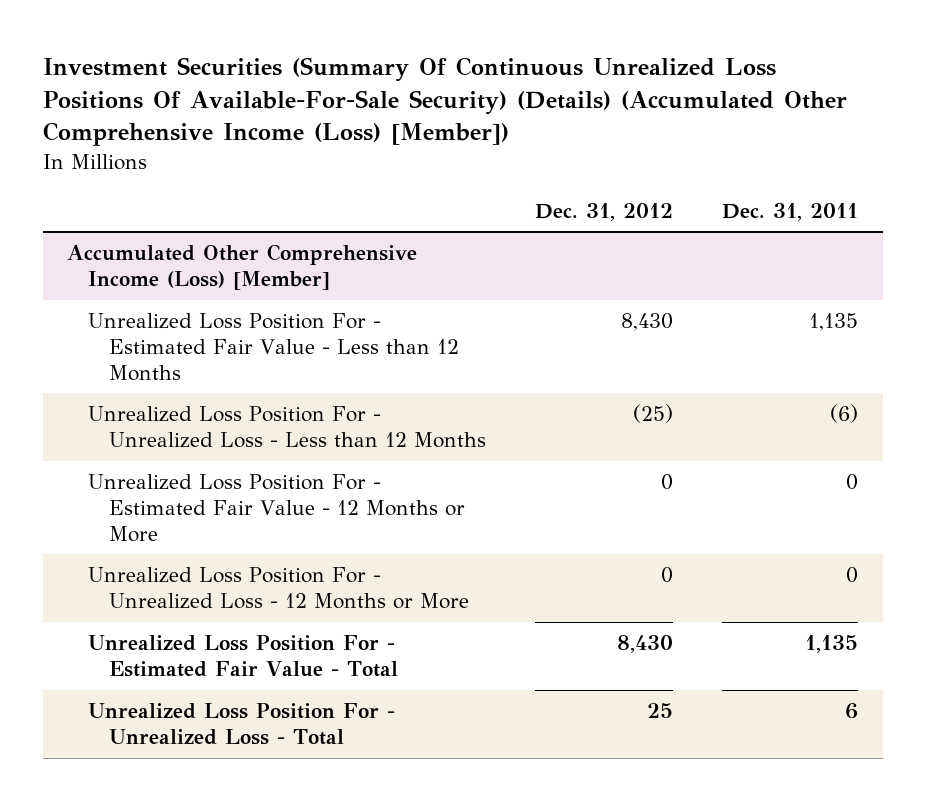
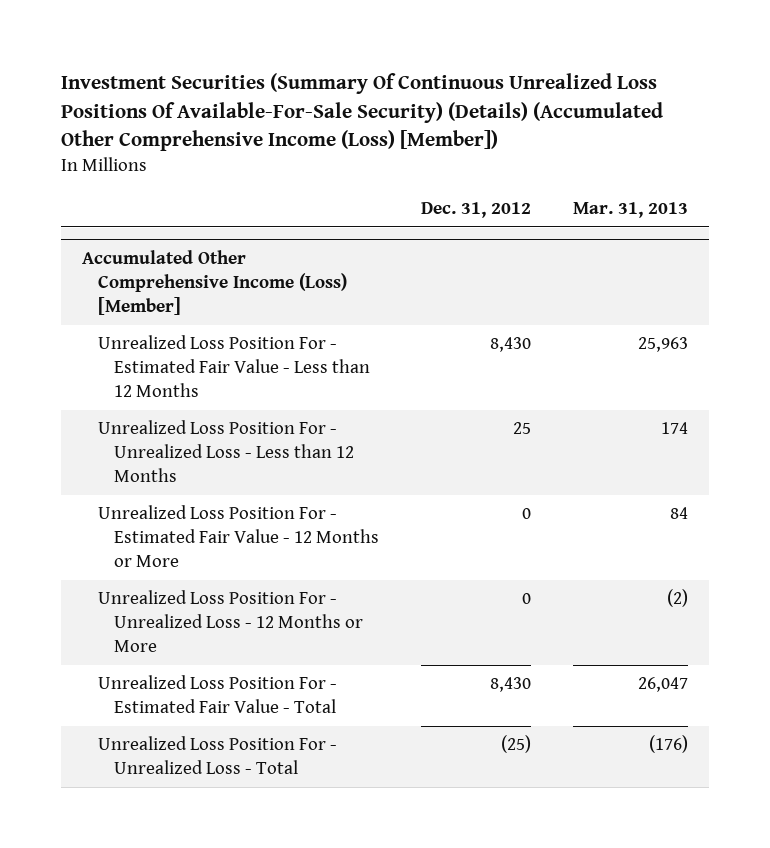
[722,202,859,221] Dec. 31, 2011 -> none
none -> [573,201,689,218] Mar. 31, 2013
[633,404,674,424] (25) -> [513,422,532,435] 25
[647,703,674,719] 25 -> [501,735,532,754] (25)

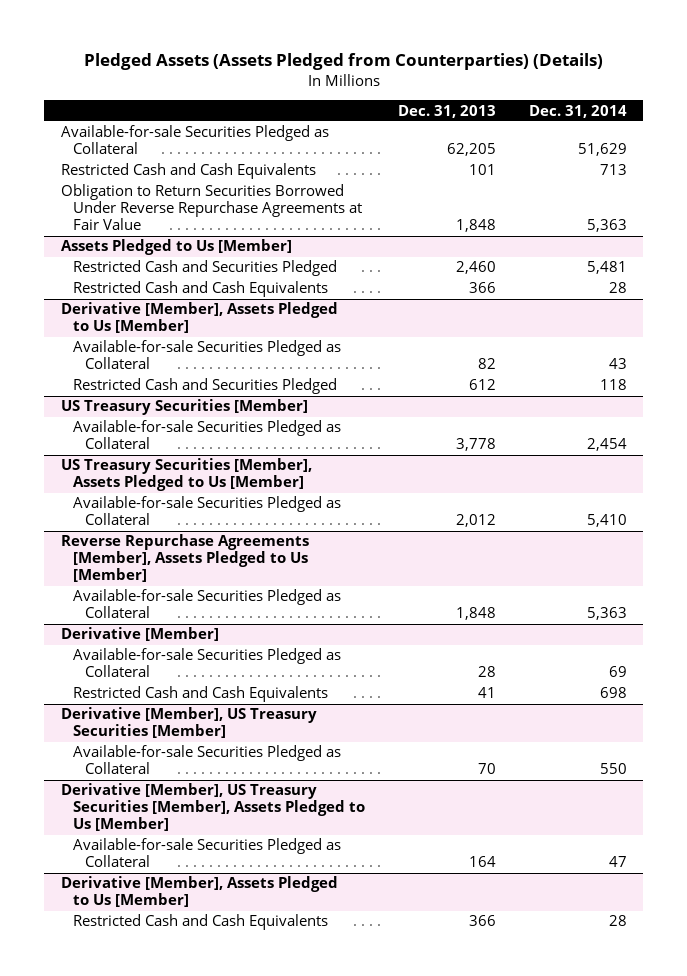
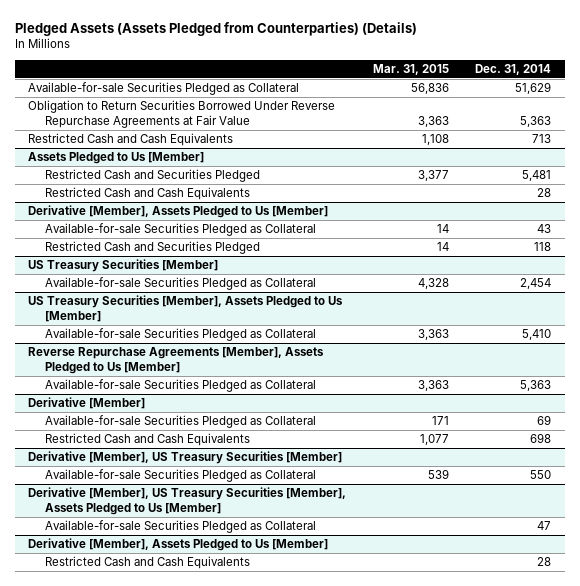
[397,104,496,118] Dec. 31, 2013 -> none
none -> [372,64,449,76] Mar. 31, 2015
[60,163,316,180] Restricted Cash and Cash Equivalents -> [28,133,234,147] Restricted Cash and Cash Equivalents

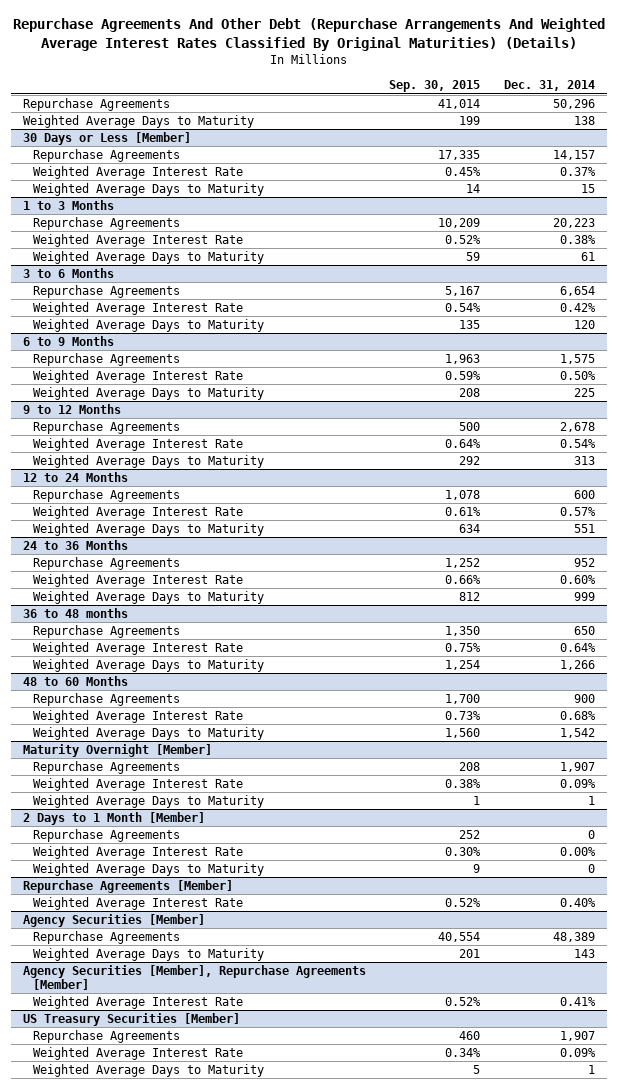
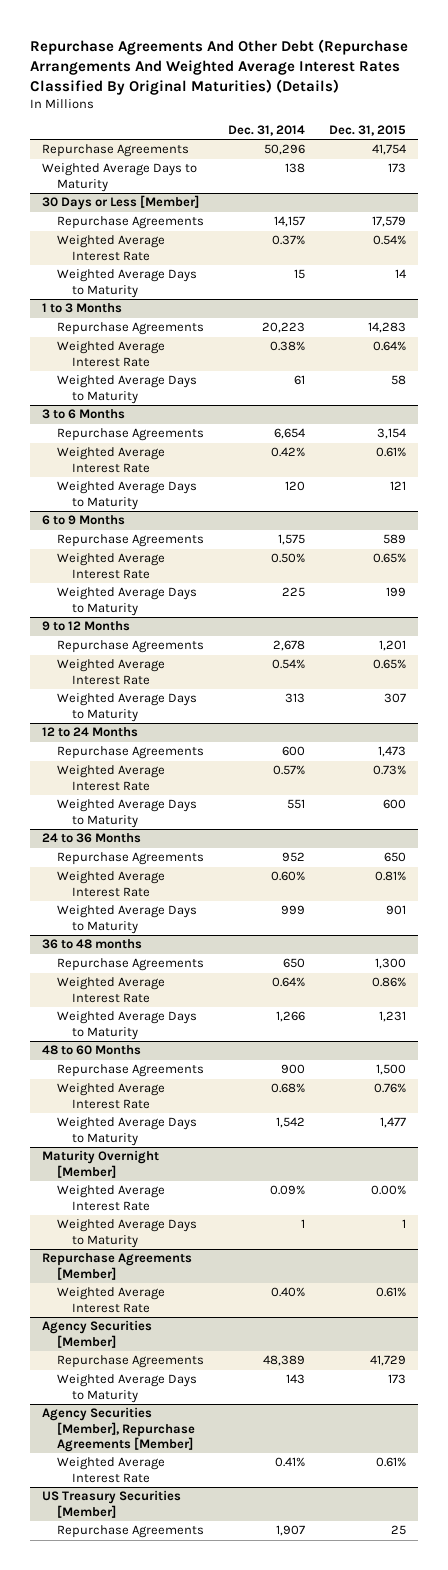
[389,80,481,93] Sep. 30, 2015 -> none
none -> [328,125,406,137] Dec. 31, 2015
[33,761,181,775] Repurchase Agreements -> none
[22,812,205,826] 2 Days to 1 Month [Member] -> none
[33,829,181,843] Repurchase Agreements -> none
[33,846,244,860] Weighted Average Interest Rate -> none
[33,863,265,877] Weighted Average Days to Maturity -> none
[33,1047,244,1061] Weighted Average Interest Rate -> none
[33,1064,265,1078] Weighted Average Days to Maturity -> none

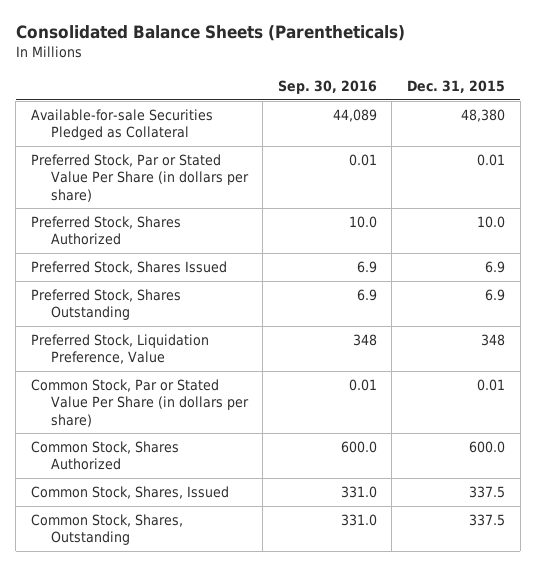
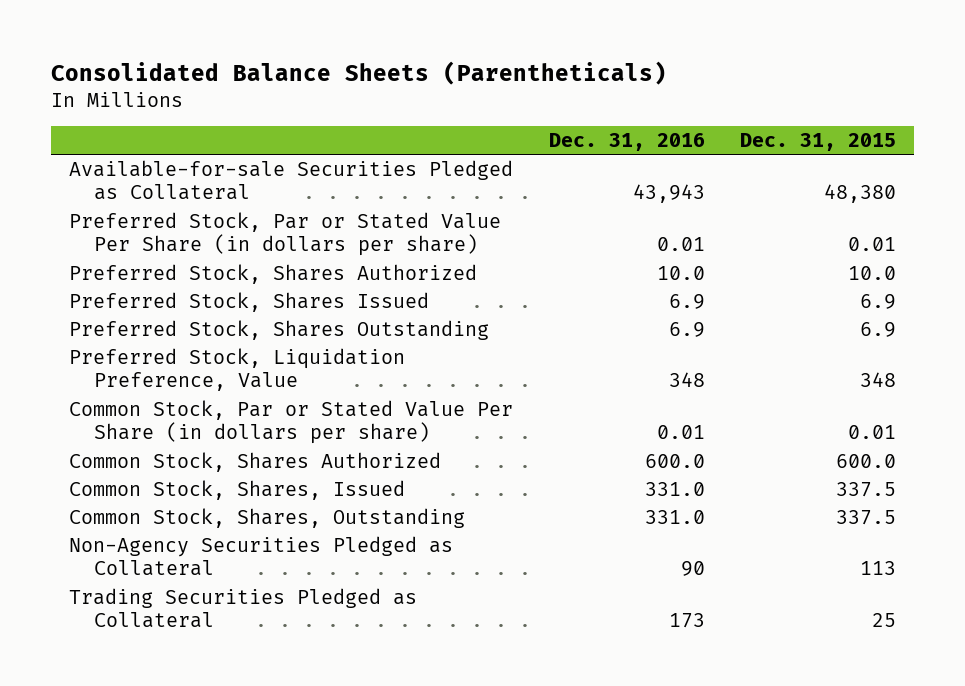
[277,79,377,94] Sep. 30, 2016 -> none
none -> [548,132,705,151] Dec. 31, 2016
none -> [68,535,453,577] Non-Agency Securities Pledged as Collateral
none -> [68,587,417,629] Trading Securities Pledged as Collateral

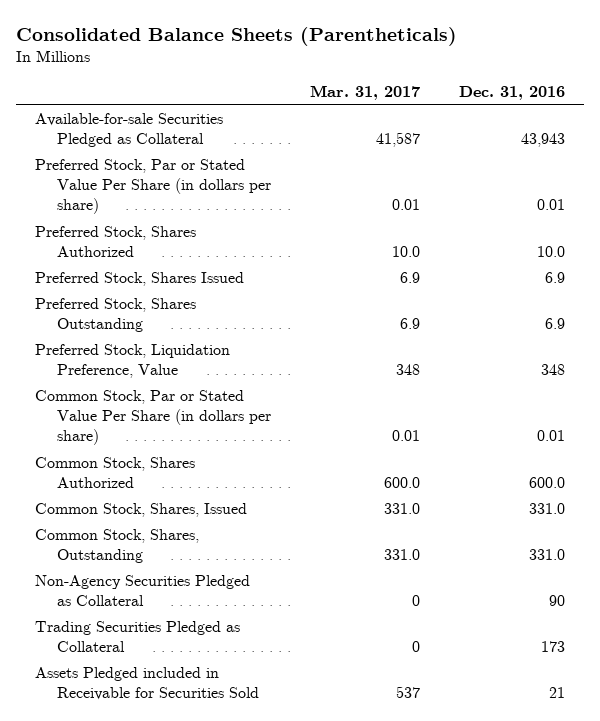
[740,132,897,151] Dec. 31, 2015 -> none
none -> [310,84,421,100] Mar. 31, 2017
none -> [35,666,260,700] Assets Pledged included in Receivable for Securities Sold

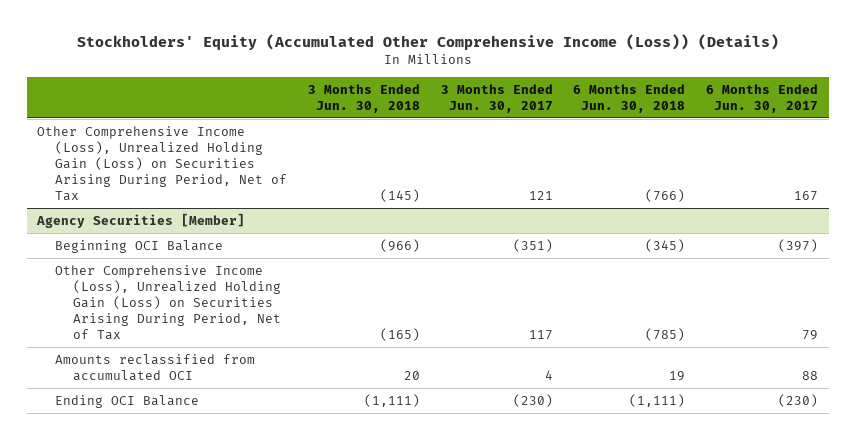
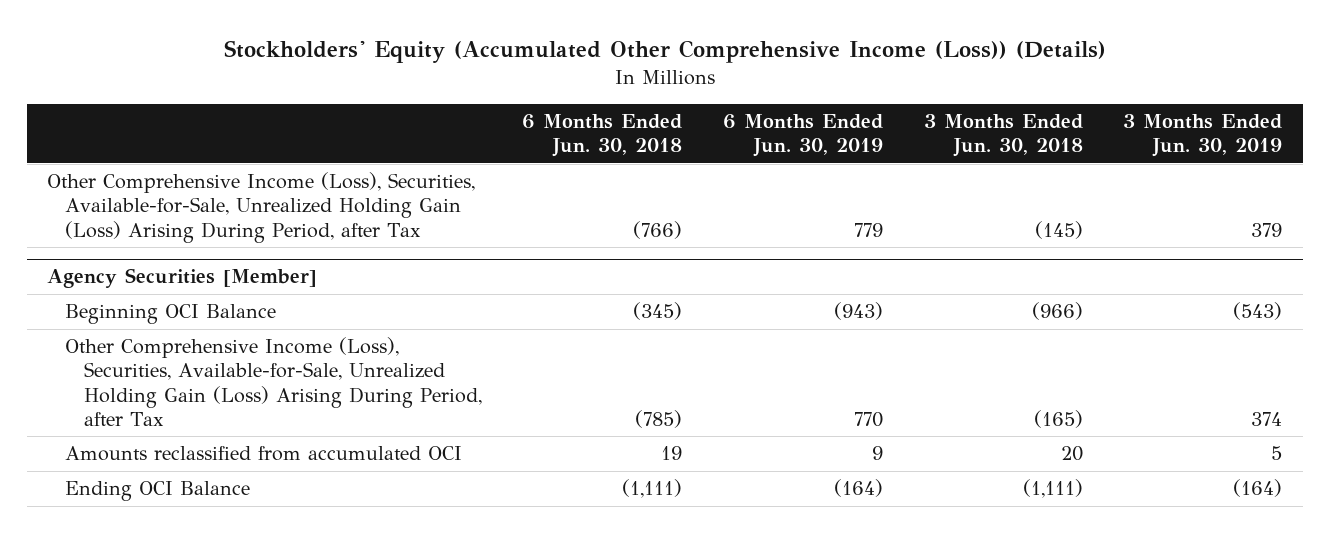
[440,83,553,113] 3 Months Ended Jun. 30, 2017 -> none
[706,83,819,113] 6 Months Ended Jun. 30, 2017 -> none
none -> [723,113,884,158] 6 Months Ended Jun. 30, 2019
none -> [1123,113,1283,158] 3 Months Ended Jun. 30, 2019
[37,126,288,201] Other Comprehensive Income (Loss), Unrealized Holding Gain (Loss) on Securities Arising During Period, Net of Tax -> [47,172,476,243] Other Comprehensive Income (Loss), Securities, Available-for-Sale, Unrealized Holding Gain (Loss) Arising During Period, after Tax
[55,265,281,340] Other Comprehensive Income (Loss), Unrealized Holding Gain (Loss) on Securities Arising During Period, Net of Tax -> [65,337,482,427] Other Comprehensive Income (Loss), Securities, Available-for-Sale, Unrealized Holding Gain (Loss) Arising During Period, after Tax

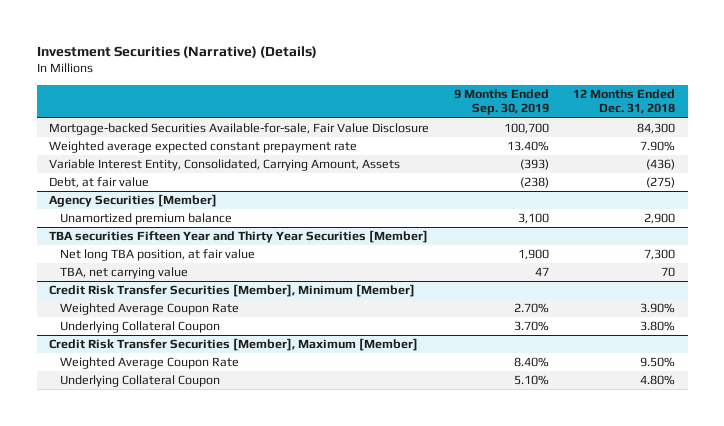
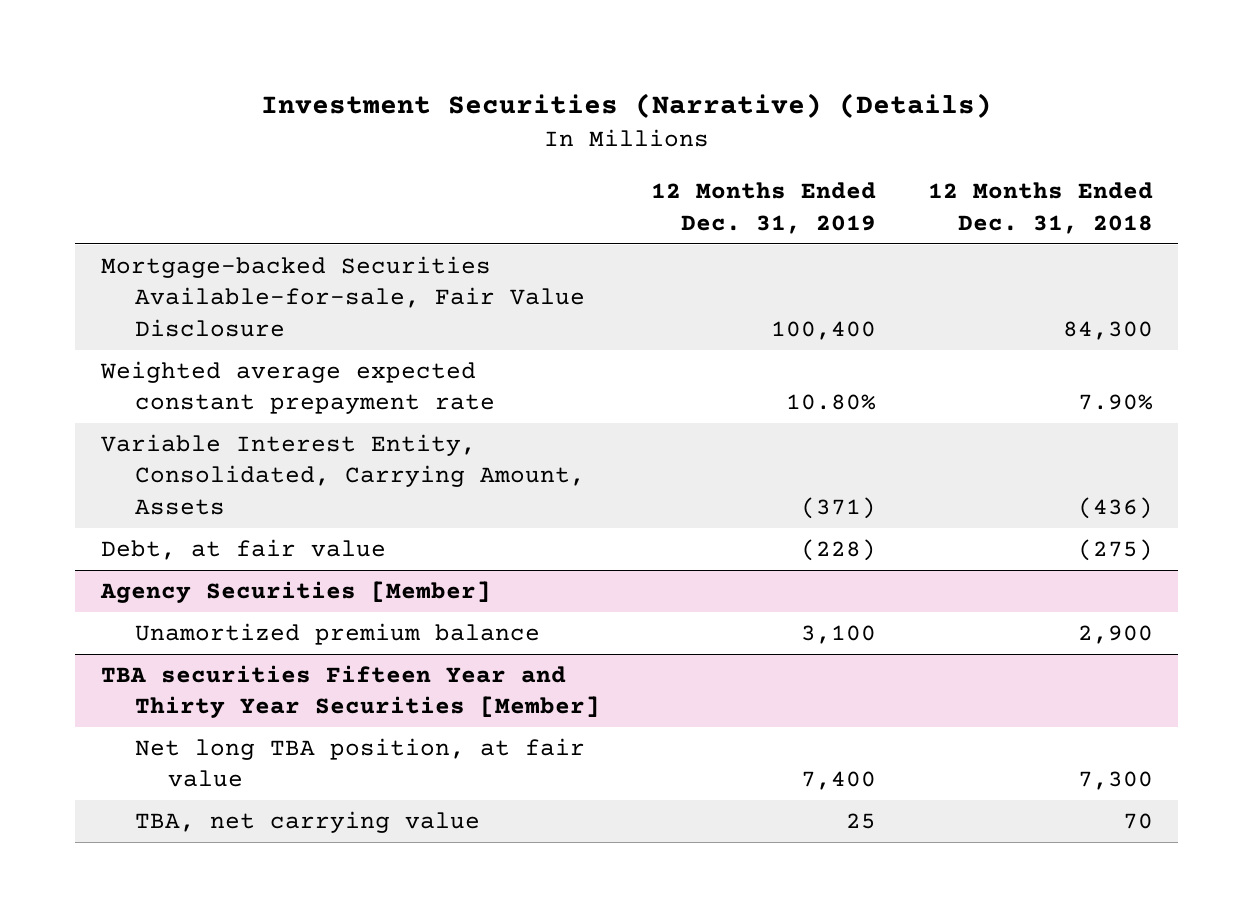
[453,88,549,116] 9 Months Ended Sep. 30, 2019 -> none
none -> [651,182,877,234] 12 Months Ended Dec. 31, 2019
[49,284,416,298] Credit Risk Transfer Securities [Member], Minimum [Member] -> none
[59,303,239,316] Weighted Average Coupon Rate -> none
[59,321,220,334] Underlying Collateral Coupon -> none
[49,338,419,352] Credit Risk Transfer Securities [Member], Maximum [Member] -> none
[59,357,239,370] Weighted Average Coupon Rate -> none
[59,375,220,388] Underlying Collateral Coupon -> none

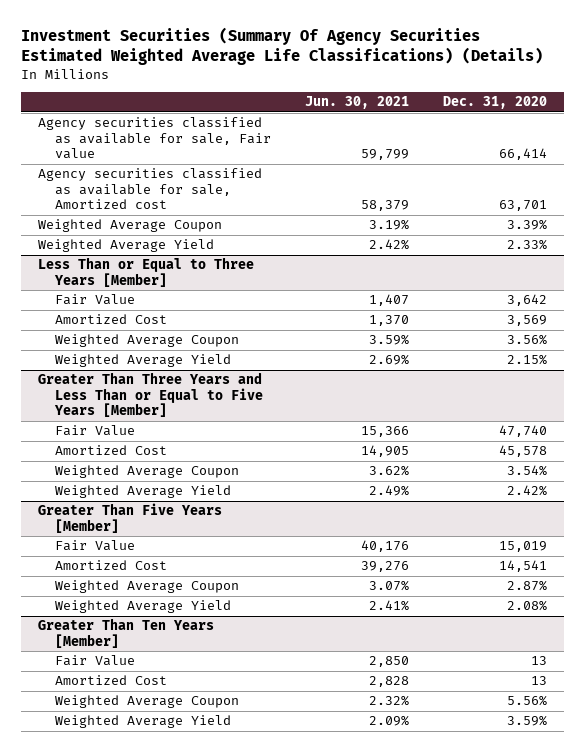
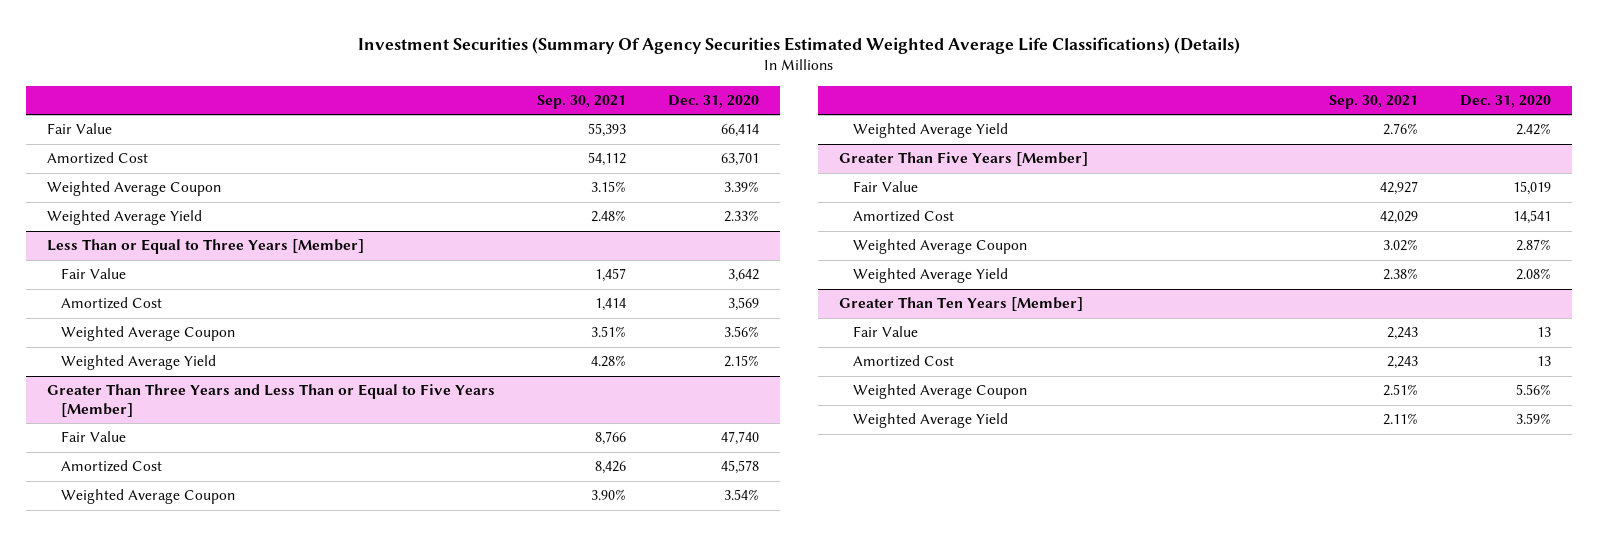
[304,96,409,110] Jun. 30, 2021 -> none
none -> [536,95,626,110] Sep. 30, 2021
[37,117,271,160] Agency securities classified as available for sale, Fair value -> [46,123,112,135] Fair Value
[37,168,262,210] Agency securities classified as available for sale, Amortized cost -> [46,152,148,165] Amortized Cost

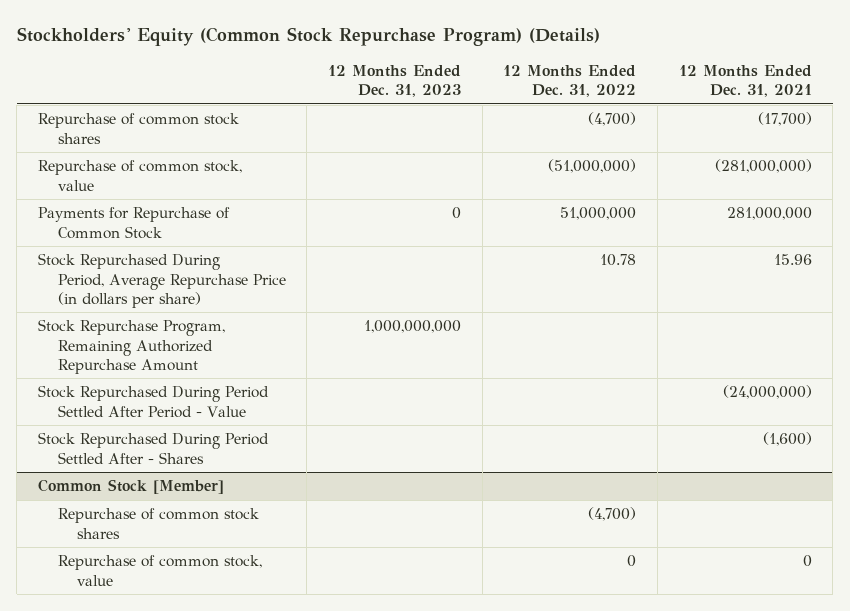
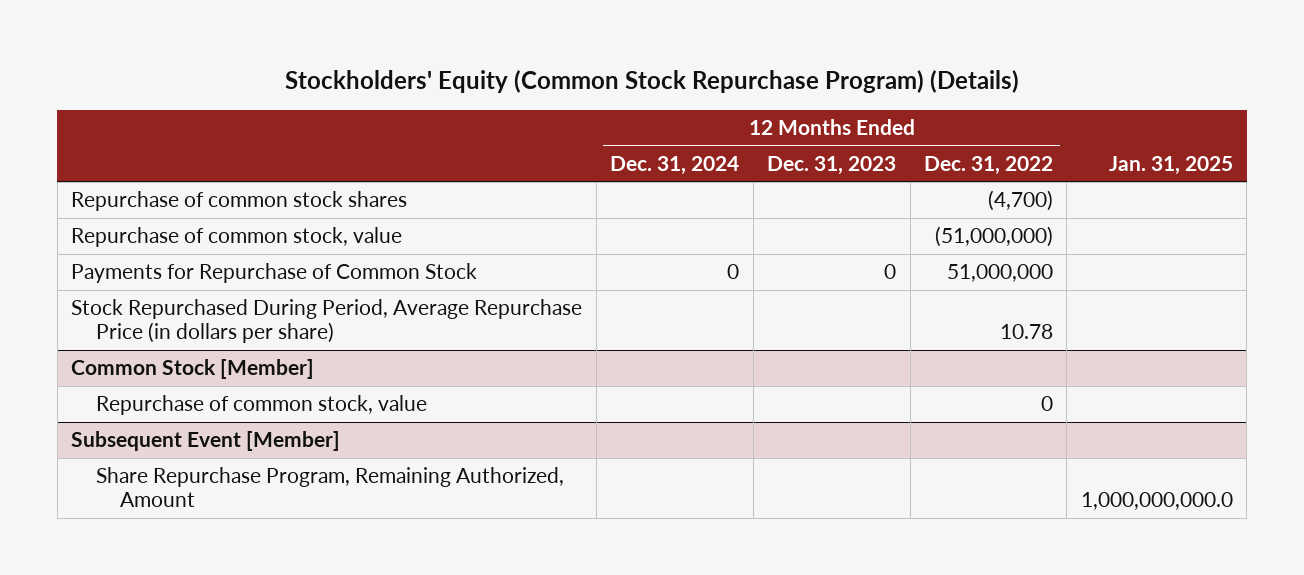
[678,64,812,98] 12 Months Ended Dec. 31, 2021 -> none
none -> [610,156,740,176] Dec. 31, 2024
none -> [1108,156,1233,176] Jan. 31, 2025
[38,319,226,374] Stock Repurchase Program, Remaining Authorized Repurchase Amount -> none
[38,385,270,418] Stock Repurchased During Period Settled After Period - Value -> none
[38,432,270,464] Stock Repurchased During Period Settled After - Shares -> none
[57,508,259,539] Repurchase of common stock shares -> none
none -> [71,431,341,452] Subsequent Event [Member]
none -> [95,467,564,508] Share Repurchase Program, Remaining Authorized, Amount

